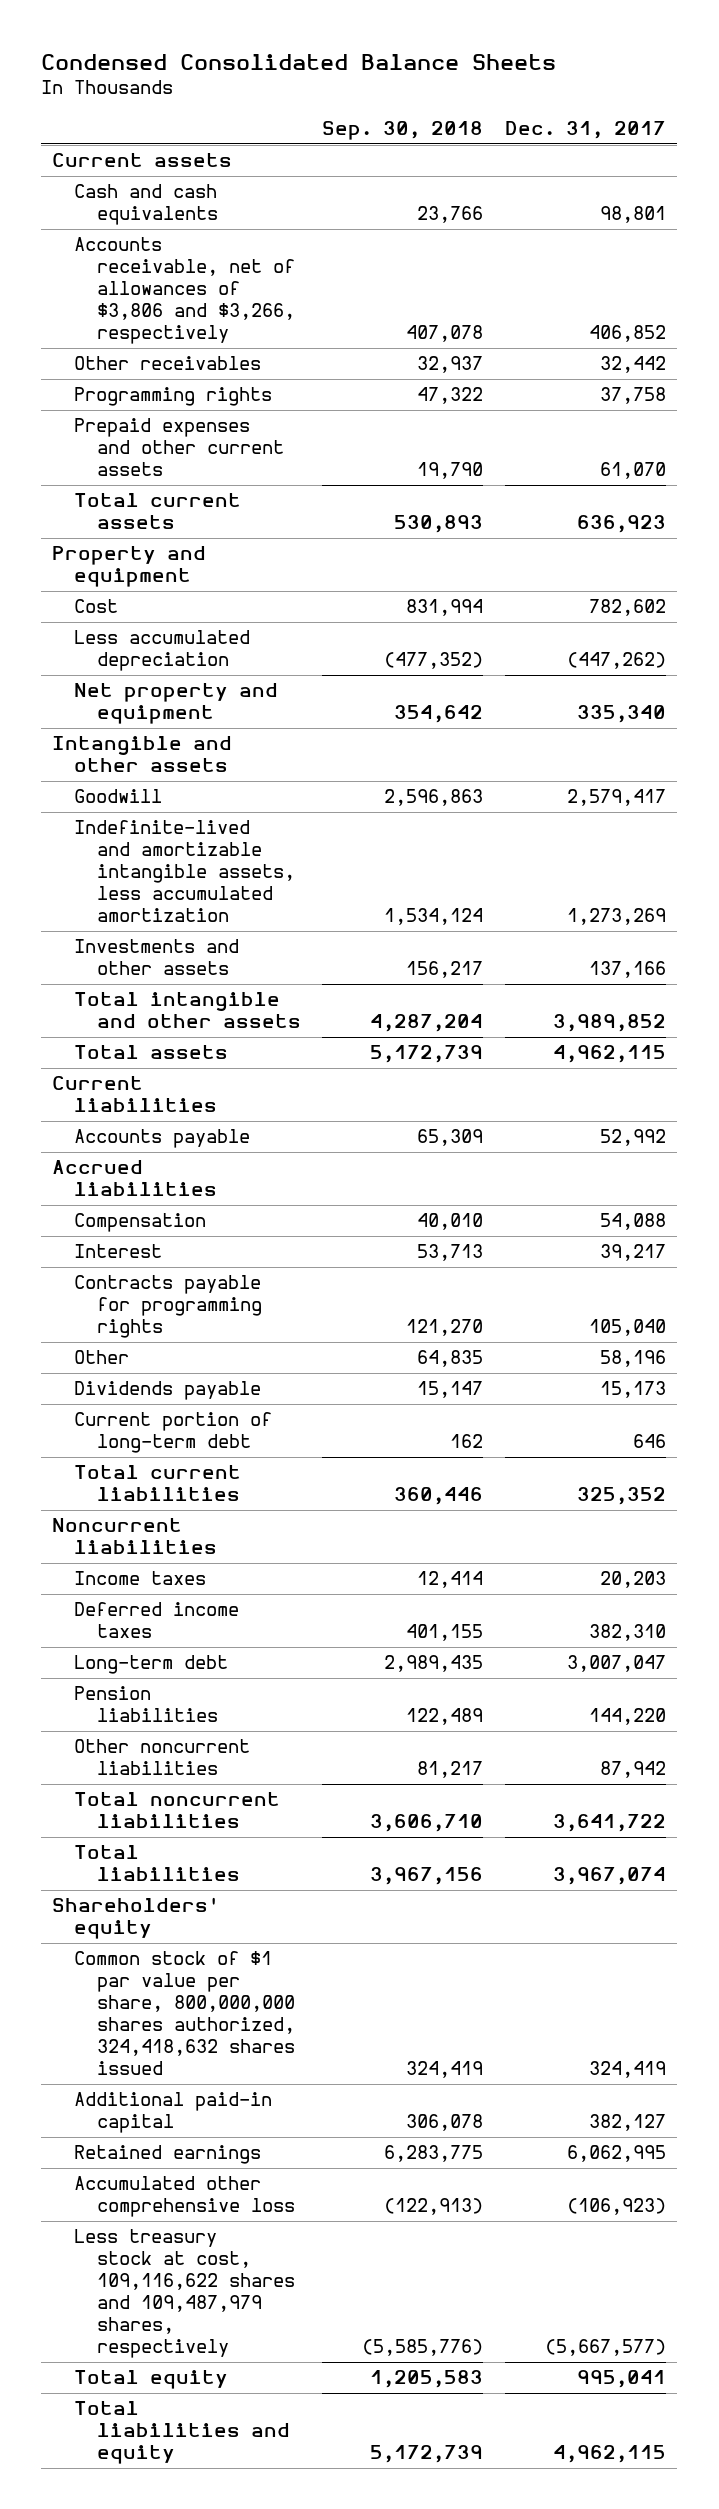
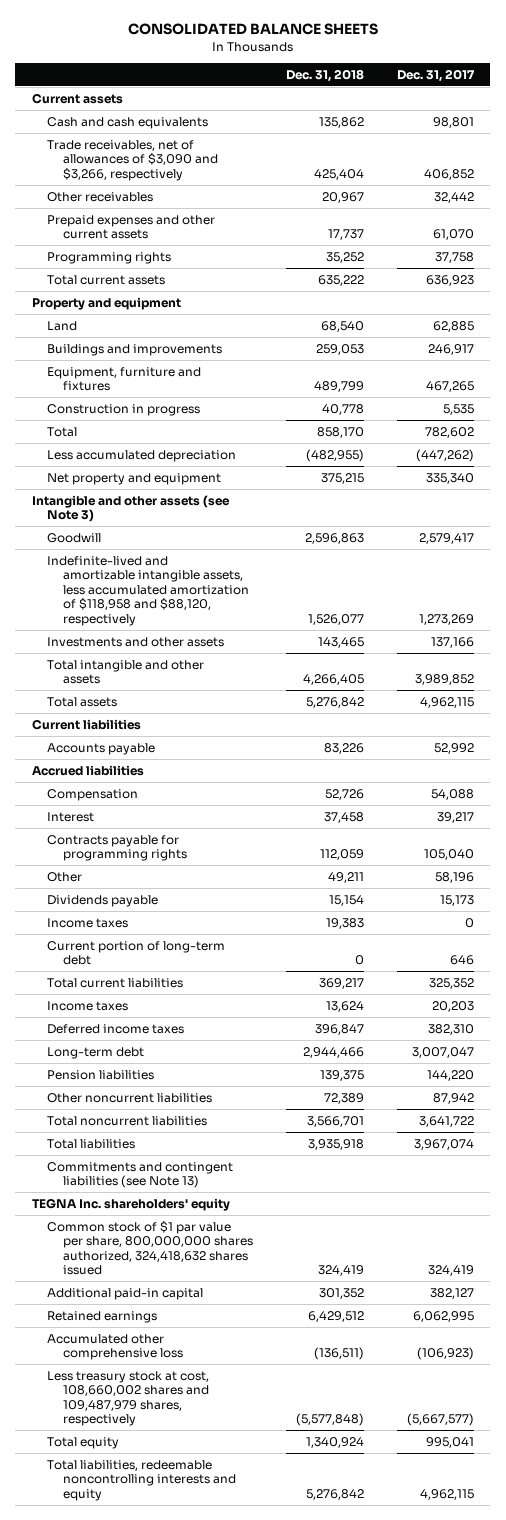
[41,53,557,70] Condensed Consolidated Balance Sheets -> [127,23,378,36] CONSOLIDATED BALANCE SHEETS
[322,121,484,141] Sep. 30, 2018 -> none
none -> [285,69,364,83] Dec. 31, 2018
[74,237,295,345] Accounts receivable, net of allowances of $3,806 and $3,266, respectively -> [47,139,218,181] Trade receivables, net of allowances of $3,090 and $3,266, respectively
[74,387,273,407] Programming rights -> [47,251,172,264] Programming rights
none -> [47,320,78,331] Land
none -> [47,343,223,356] Buildings and improvements
none -> [47,366,202,392] Equipment, furniture and fixtures
none -> [47,403,201,416] Construction in progress
[74,599,119,614] Cost -> [47,426,78,437] Total
[52,736,233,773] Intangible and other assets -> [31,494,230,523] Intangible and other assets (see Note 3)
[74,820,295,923] Indefinite-lived and amortizable intangible assets, less accumulated amortization -> [47,555,249,626] Indefinite-lived and amortizable intangible assets, less accumulated amortization of $118,958 and $88,120, respectively
none -> [47,917,129,928] Income taxes
[52,1518,218,1555] Noncurrent liabilities -> none
none -> [47,1161,234,1189] Commitments and contingent liabilities (see Note 13)
[52,1897,220,1940] Shareholders' equity -> [31,1197,230,1211] TEGNA Inc. shareholders' equity
[74,2229,295,2359] Less treasury stock at cost, 109,116,622 shares and 109,487,979 shares, respectively -> [47,1370,210,1427] Less treasury stock at cost, 108,660,002 shares and 109,487,979 shares, respectively
[74,2401,290,2465] Total liabilities and equity -> [47,1459,236,1501] Total liabilities, redeemable noncontrolling interests and equity

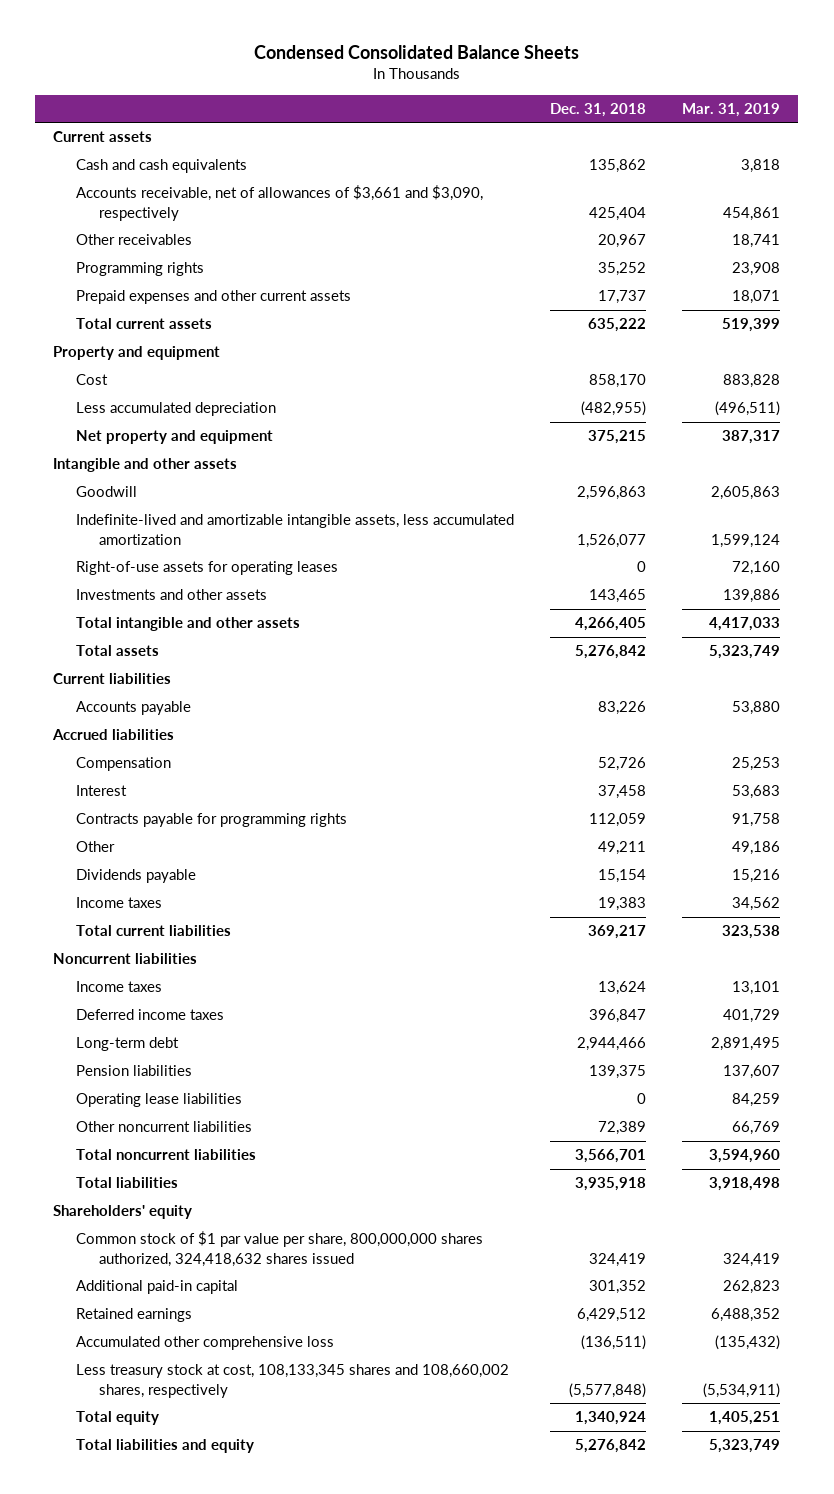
[127,23,378,36] CONSOLIDATED BALANCE SHEETS -> [253,44,579,59] Condensed Consolidated Balance Sheets
[396,69,475,83] Dec. 31, 2017 -> none
none -> [682,102,781,117] Mar. 31, 2019
[47,139,218,181] Trade receivables, net of allowances of $3,090 and $3,266, respectively -> [76,185,484,221] Accounts receivable, net of allowances of $3,661 and $3,090, respectively
[47,214,216,240] Prepaid expenses and other current assets -> [76,290,352,305] Prepaid expenses and other current assets
[47,320,78,331] Land -> none
[47,343,223,356] Buildings and improvements -> none
[47,366,202,392] Equipment, furniture and fixtures -> none
[47,403,201,416] Construction in progress -> none
[47,426,78,437] Total -> [76,374,109,386] Cost
[31,494,230,523] Intangible and other assets (see Note 3) -> [53,458,238,473] Intangible and other assets
[47,555,249,626] Indefinite-lived and amortizable intangible assets, less accumulated amortization of $118,958 and $88,120, respectively -> [76,514,515,545] Indefinite-lived and amortizable intangible assets, less accumulated amortization
none -> [76,561,339,576] Right-of-use assets for operating leases
[47,940,226,966] Current portion of long-term debt -> none
none -> [53,953,198,965] Noncurrent liabilities
none -> [76,1093,243,1108] Operating lease liabilities
[47,1161,234,1189] Commitments and contingent liabilities (see Note 13) -> none
[31,1197,230,1211] TEGNA Inc. shareholders' equity -> [53,1205,193,1220] Shareholders' equity
[47,1370,210,1427] Less treasury stock at cost, 108,660,002 shares and 109,487,979 shares, respectively -> [76,1364,510,1398] Less treasury stock at cost, 108,133,345 shares and 108,660,002 shares, respectively
[47,1459,236,1501] Total liabilities, redeemable noncontrolling interests and equity -> [76,1439,255,1454] Total liabilities and equity

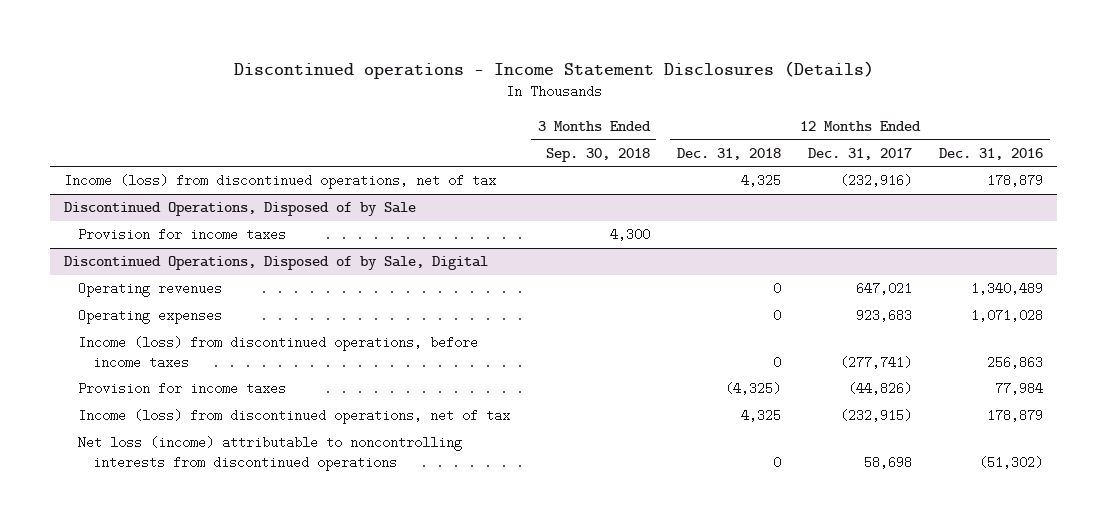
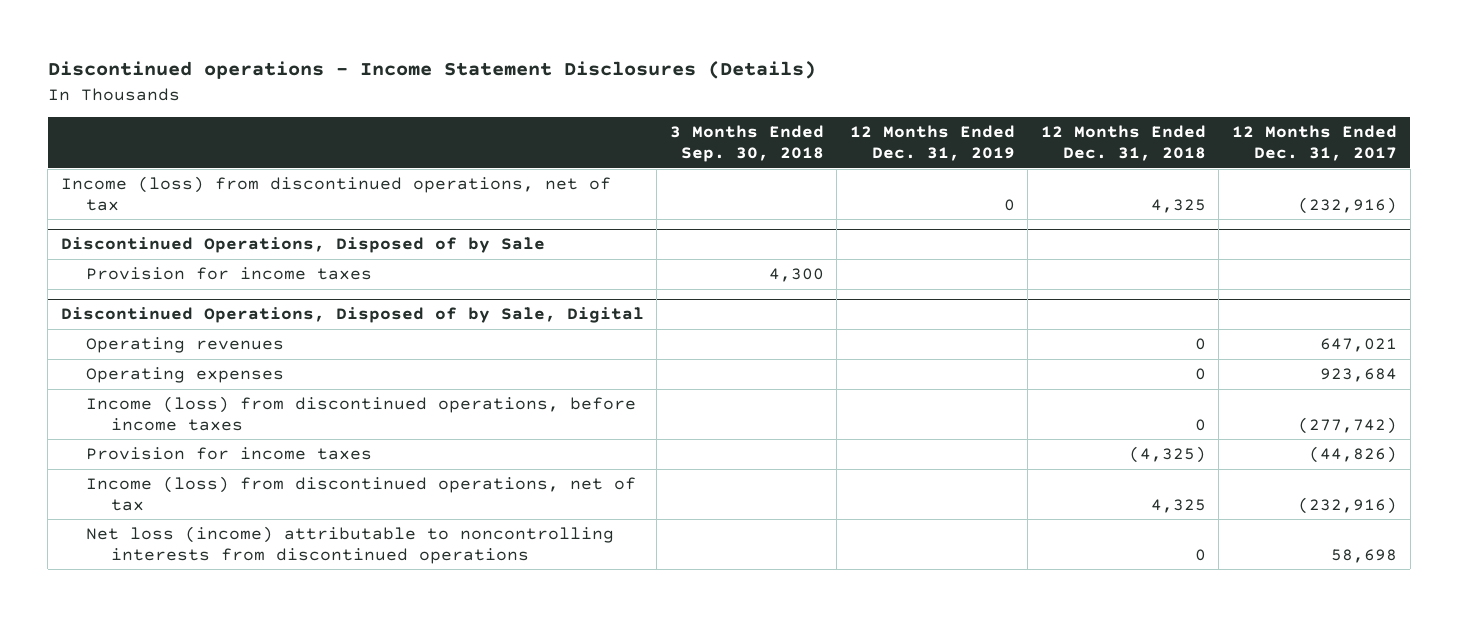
[939,147,1044,160] Dec. 31, 2016 -> none
none -> [849,125,1015,162] 12 Months Ended Dec. 31, 2019
[856,309,913,323] 923,683 -> [1319,368,1397,383] 923,684
[840,355,913,369] (277,741) -> [1297,416,1397,434] (277,742)
[840,409,913,423] (232,915) -> [1297,496,1397,514] (232,916)

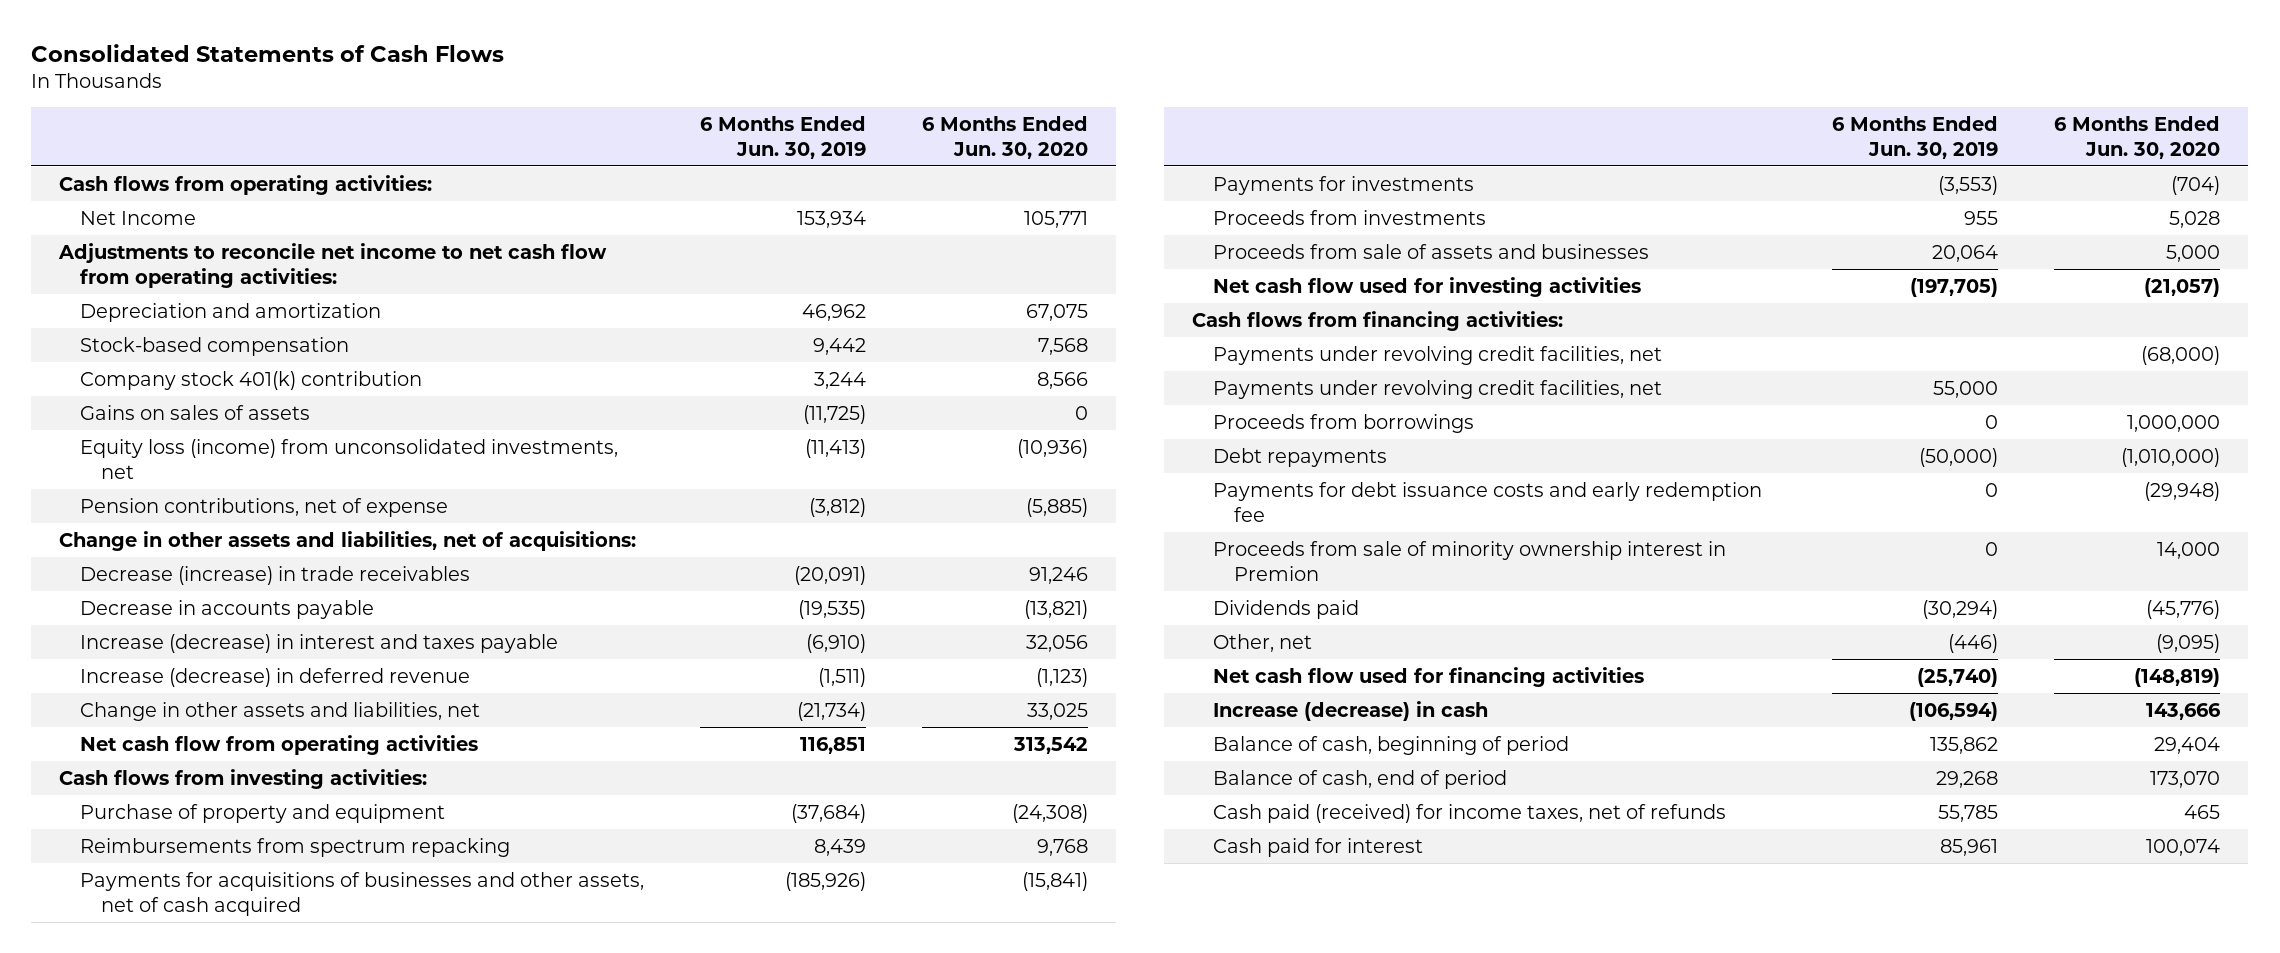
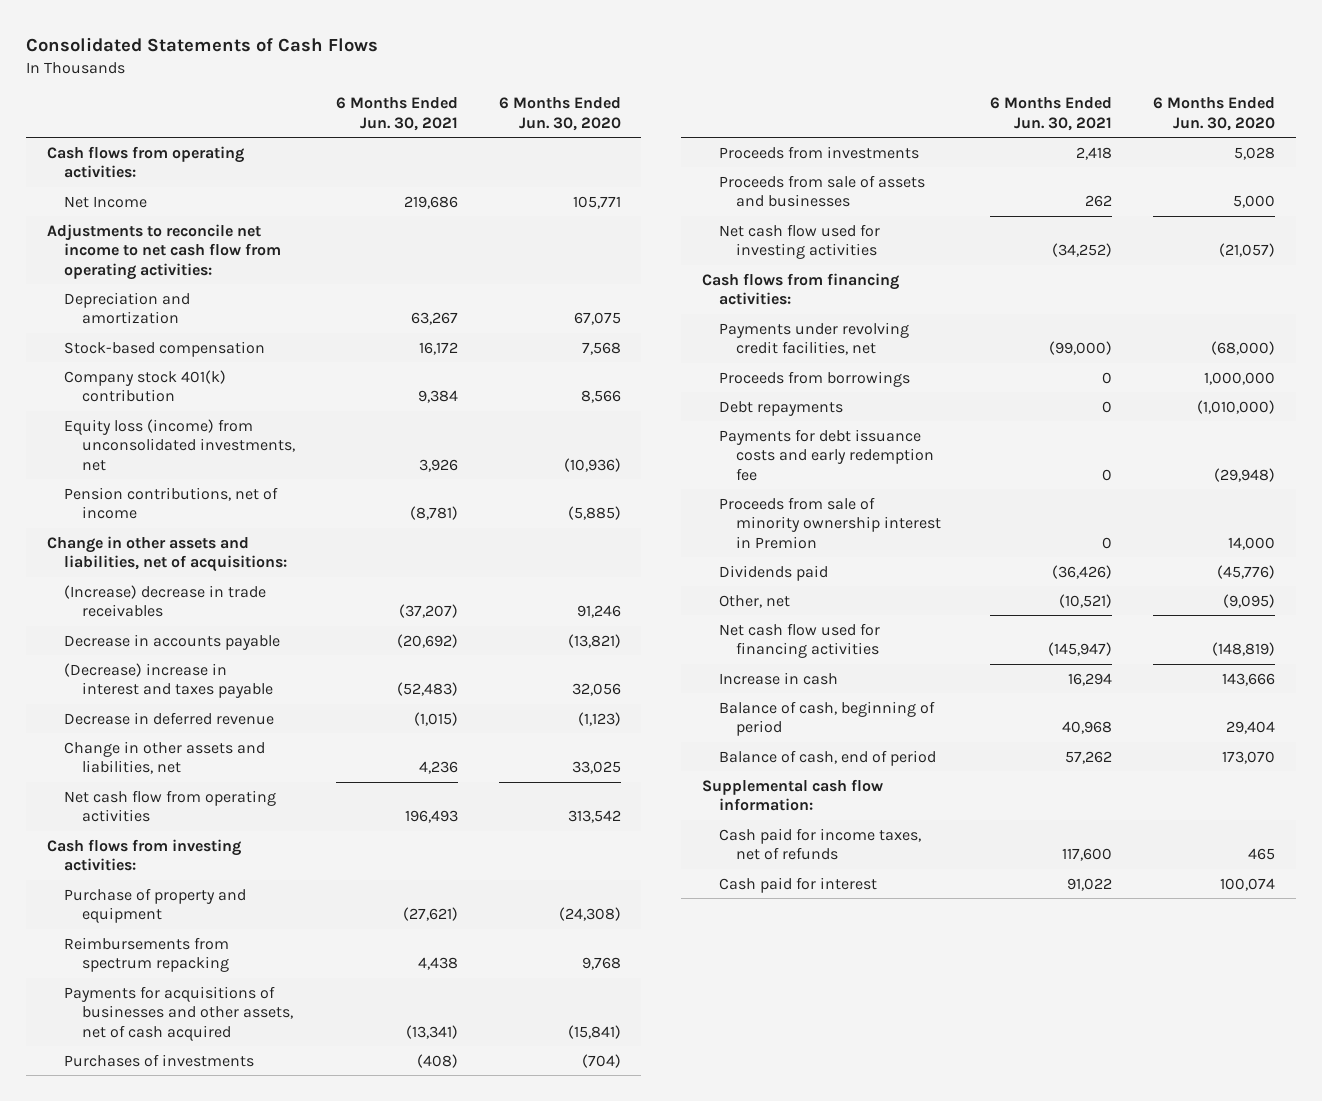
[699,115,866,159] 6 Months Ended Jun. 30, 2019 -> none
none -> [335,97,458,131] 6 Months Ended Jun. 30, 2021
[80,404,311,420] Gains on sales of assets -> none
[80,497,449,517] Pension contributions, net of expense -> [64,486,279,520] Pension contributions, net of income
[80,565,471,585] Decrease (increase) in trade receivables -> [64,584,267,618] (Increase) decrease in trade receivables
[80,633,559,653] Increase (decrease) in interest and taxes payable -> [64,662,273,699] (Decrease) increase in interest and taxes payable
[80,667,471,687] Increase (decrease) in deferred revenue -> [64,711,275,725] Decrease in deferred revenue
[1212,175,1474,195] Payments for investments -> [64,1053,255,1067] Purchases of investments
[1212,379,1662,399] Payments under revolving credit facilities, net -> none
[1212,700,1488,721] Increase (decrease) in cash -> [718,671,838,685] Increase in cash
none -> [701,778,883,812] Supplemental cash flow information:
[1212,803,1726,823] Cash paid (received) for income taxes, net of refunds -> [718,827,921,861] Cash paid for income taxes, net of refunds

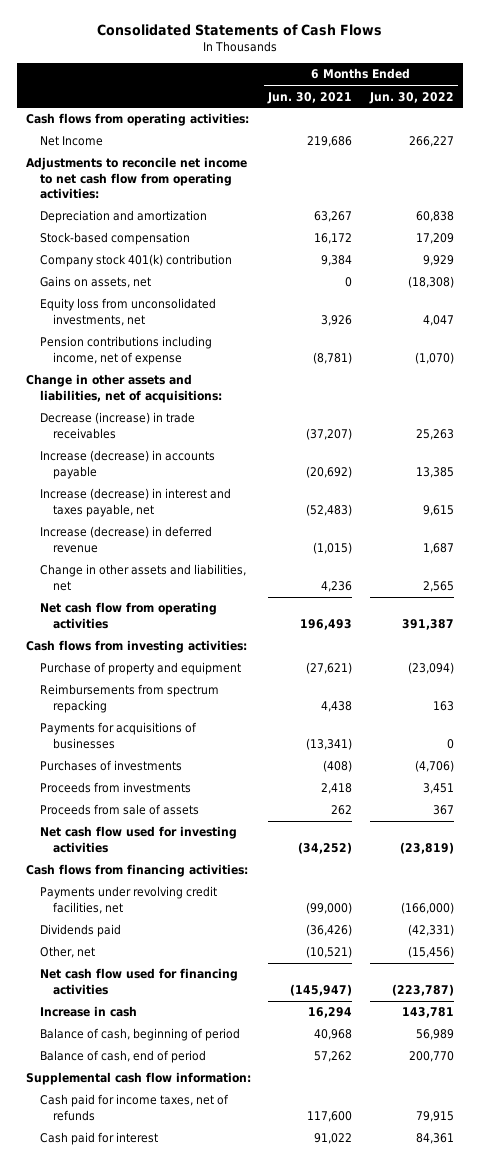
[498,97,621,131] 6 Months Ended Jun. 30, 2020 -> none
none -> [368,91,454,104] Jun. 30, 2022
none -> [39,276,151,289] Gains on assets, net
[64,418,295,471] Equity loss (income) from unconsolidated investments, net -> [39,298,216,326] Equity loss from unconsolidated investments, net
[64,486,279,520] Pension contributions, net of income -> [39,336,212,365] Pension contributions including income, net of expense
[64,584,267,618] (Increase) decrease in trade receivables -> [39,412,195,439] Decrease (increase) in trade receivables
[64,633,281,650] Decrease in accounts payable -> [39,450,215,479] Increase (decrease) in accounts payable
[64,662,273,699] (Decrease) increase in interest and taxes payable -> [39,488,231,517] Increase (decrease) in interest and taxes payable, net
[64,711,275,725] Decrease in deferred revenue -> [39,526,212,553] Increase (decrease) in deferred revenue
[64,985,293,1041] Payments for acquisitions of businesses and other assets, net of cash acquired -> [39,722,197,749] Payments for acquisitions of businesses
[718,174,925,208] Proceeds from sale of assets and businesses -> [39,804,199,816] Proceeds from sale of assets
[718,370,910,387] Proceeds from borrowings -> none
[718,400,843,416] Debt repayments -> none
[718,428,935,481] Payments for debt issuance costs and early redemption fee -> none
[718,496,942,549] Proceeds from sale of minority ownership interest in Premion -> none

